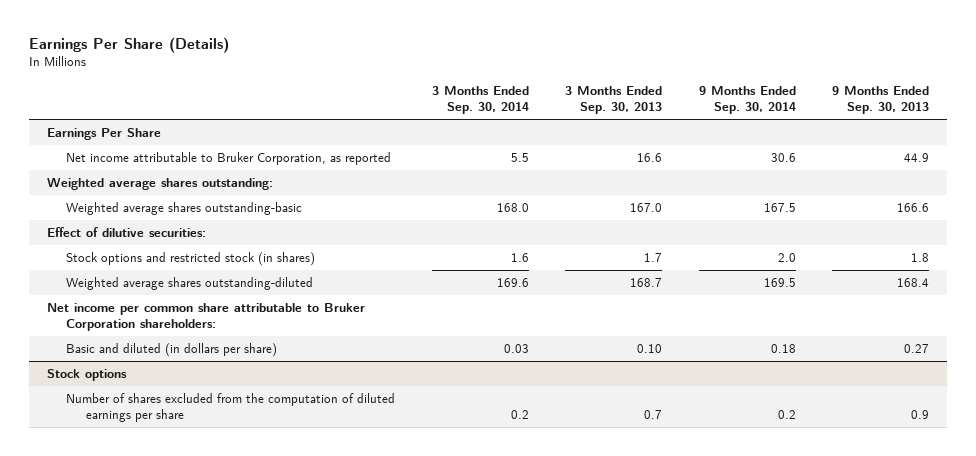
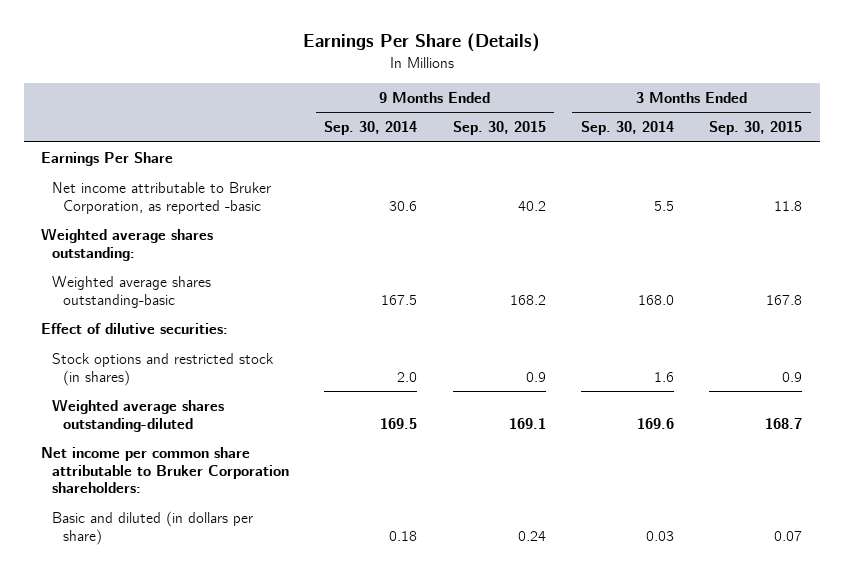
[565,86,663,115] 3 Months Ended Sep. 30, 2013 -> none
[831,86,929,115] 9 Months Ended Sep. 30, 2013 -> none
none -> [452,121,546,136] Sep. 30, 2015
none -> [709,121,803,136] Sep. 30, 2015
[66,151,392,165] Net income attributable to Bruker Corporation, as reported -> [52,181,272,214] Net income attributable to Bruker Corporation, as reported -basic
[47,368,128,381] Stock options -> none
[66,392,396,422] Number of shares excluded from the computation of diluted earnings per share -> none

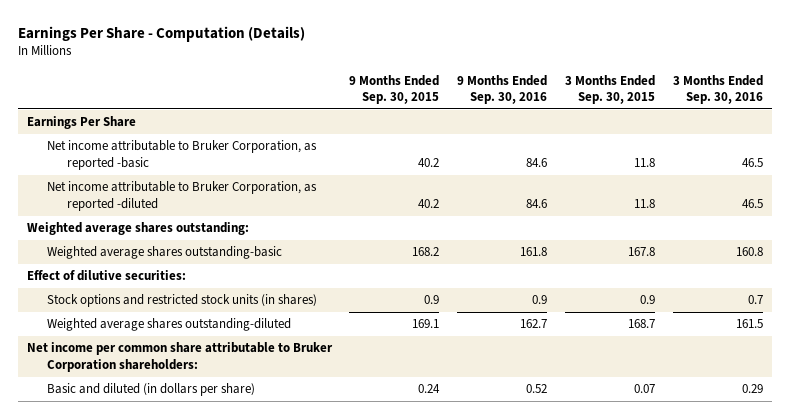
[302,33,540,53] Earnings Per Share (Details) -> [17,25,305,42] Earnings Per Share - Computation (Details)
[324,121,418,136] Sep. 30, 2014 -> none
[580,121,674,136] Sep. 30, 2014 -> none
none -> [457,74,548,105] 9 Months Ended Sep. 30, 2016
none -> [672,74,763,105] 3 Months Ended Sep. 30, 2016
none -> [46,181,317,211] Net income attributable to Bruker Corporation, as reported -diluted
[52,352,275,386] Stock options and restricted stock (in shares) -> [46,294,317,308] Stock options and restricted stock units (in shares)

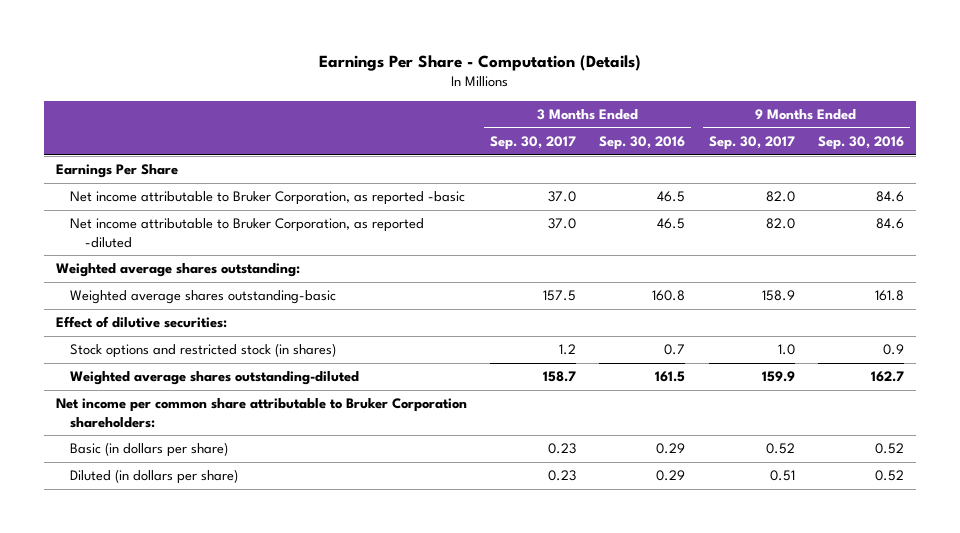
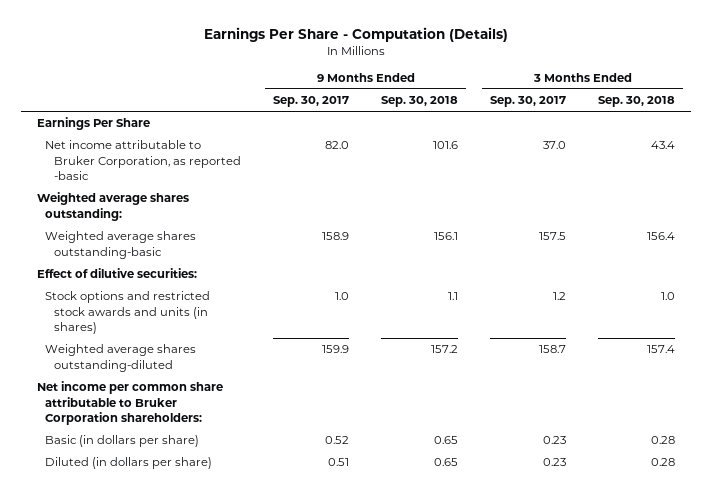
[599,136,686,151] Sep. 30, 2016 -> none
[817,136,904,151] Sep. 30, 2016 -> none
none -> [381,96,459,108] Sep. 30, 2018
none -> [598,96,676,108] Sep. 30, 2018
[70,218,425,248] Net income attributable to Bruker Corporation, as reported -diluted -> none
[70,343,337,359] Stock options and restricted stock (in shares) -> [45,291,211,334] Stock options and restricted stock awards and units (in shares)

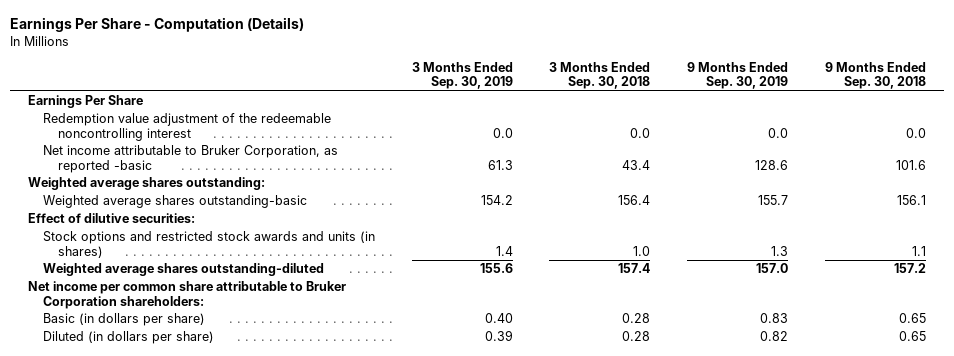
[273,96,350,108] Sep. 30, 2017 -> none
[490,96,567,108] Sep. 30, 2017 -> none
none -> [411,61,513,90] 3 Months Ended Sep. 30, 2019
none -> [687,61,789,90] 9 Months Ended Sep. 30, 2019
none -> [43,113,332,142] Redemption value adjustment of the redeemable noncontrolling interest

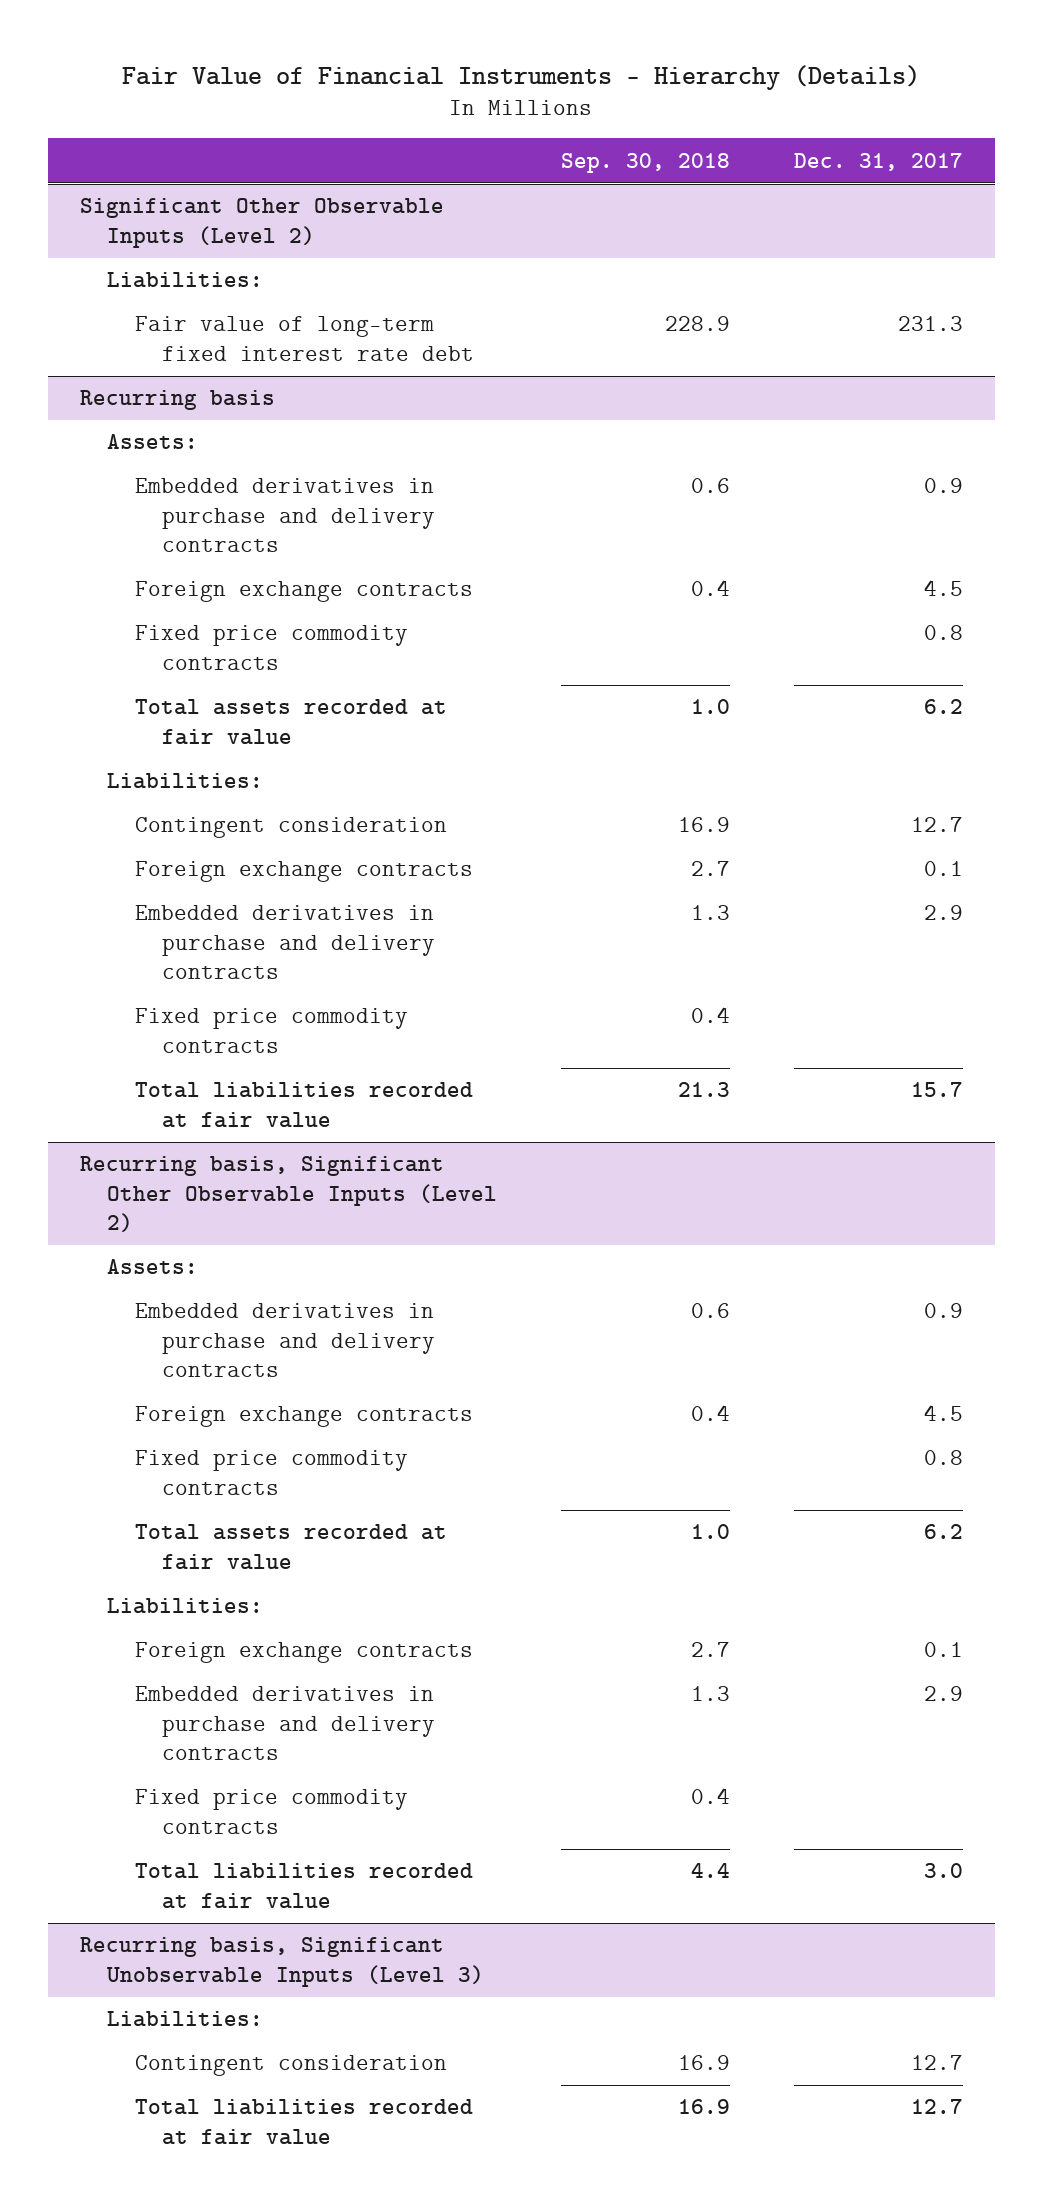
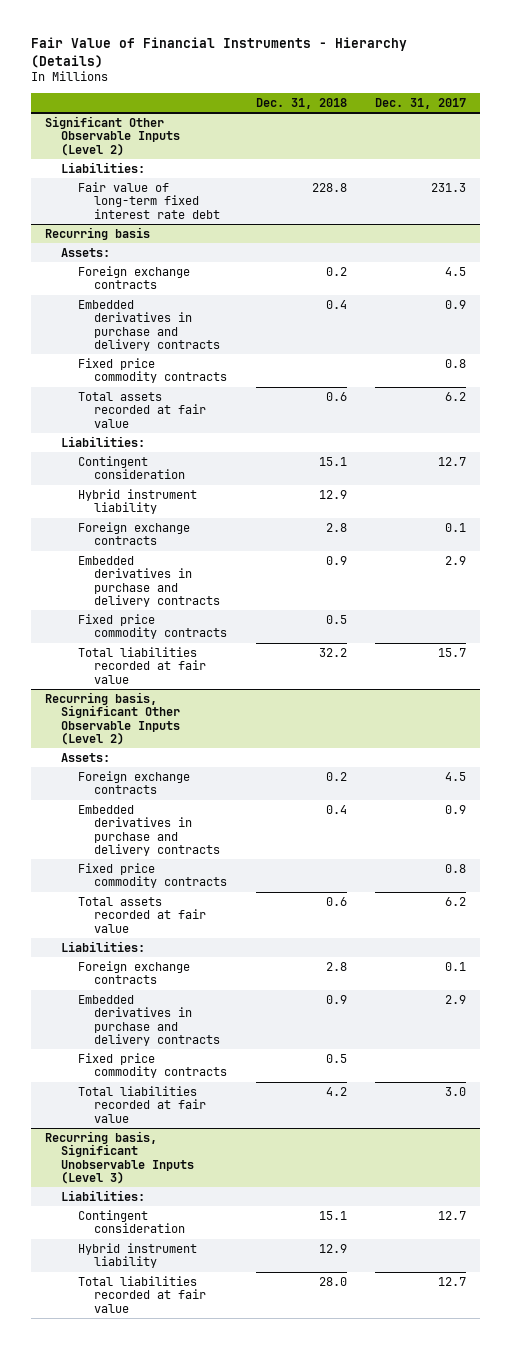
[561,152,731,173] Sep. 30, 2018 -> none
none -> [255,97,347,109] Dec. 31, 2018
[134,478,436,553] Embedded derivatives in purchase and delivery contracts -> [77,299,221,351] Embedded derivatives in purchase and delivery contracts
none -> [77,488,197,515] Hybrid instrument liability
[134,1303,436,1378] Embedded derivatives in purchase and delivery contracts -> [77,804,221,856] Embedded derivatives in purchase and delivery contracts
none -> [77,1242,197,1269] Hybrid instrument liability

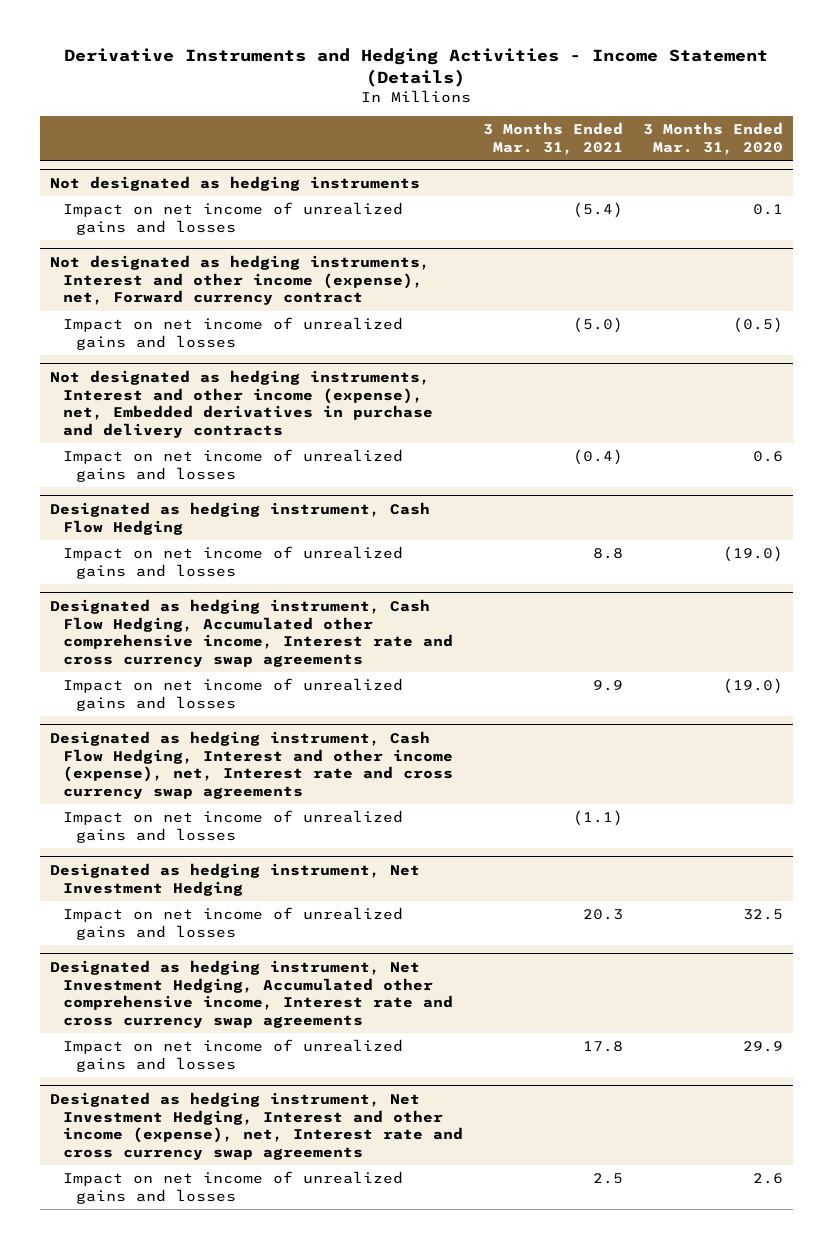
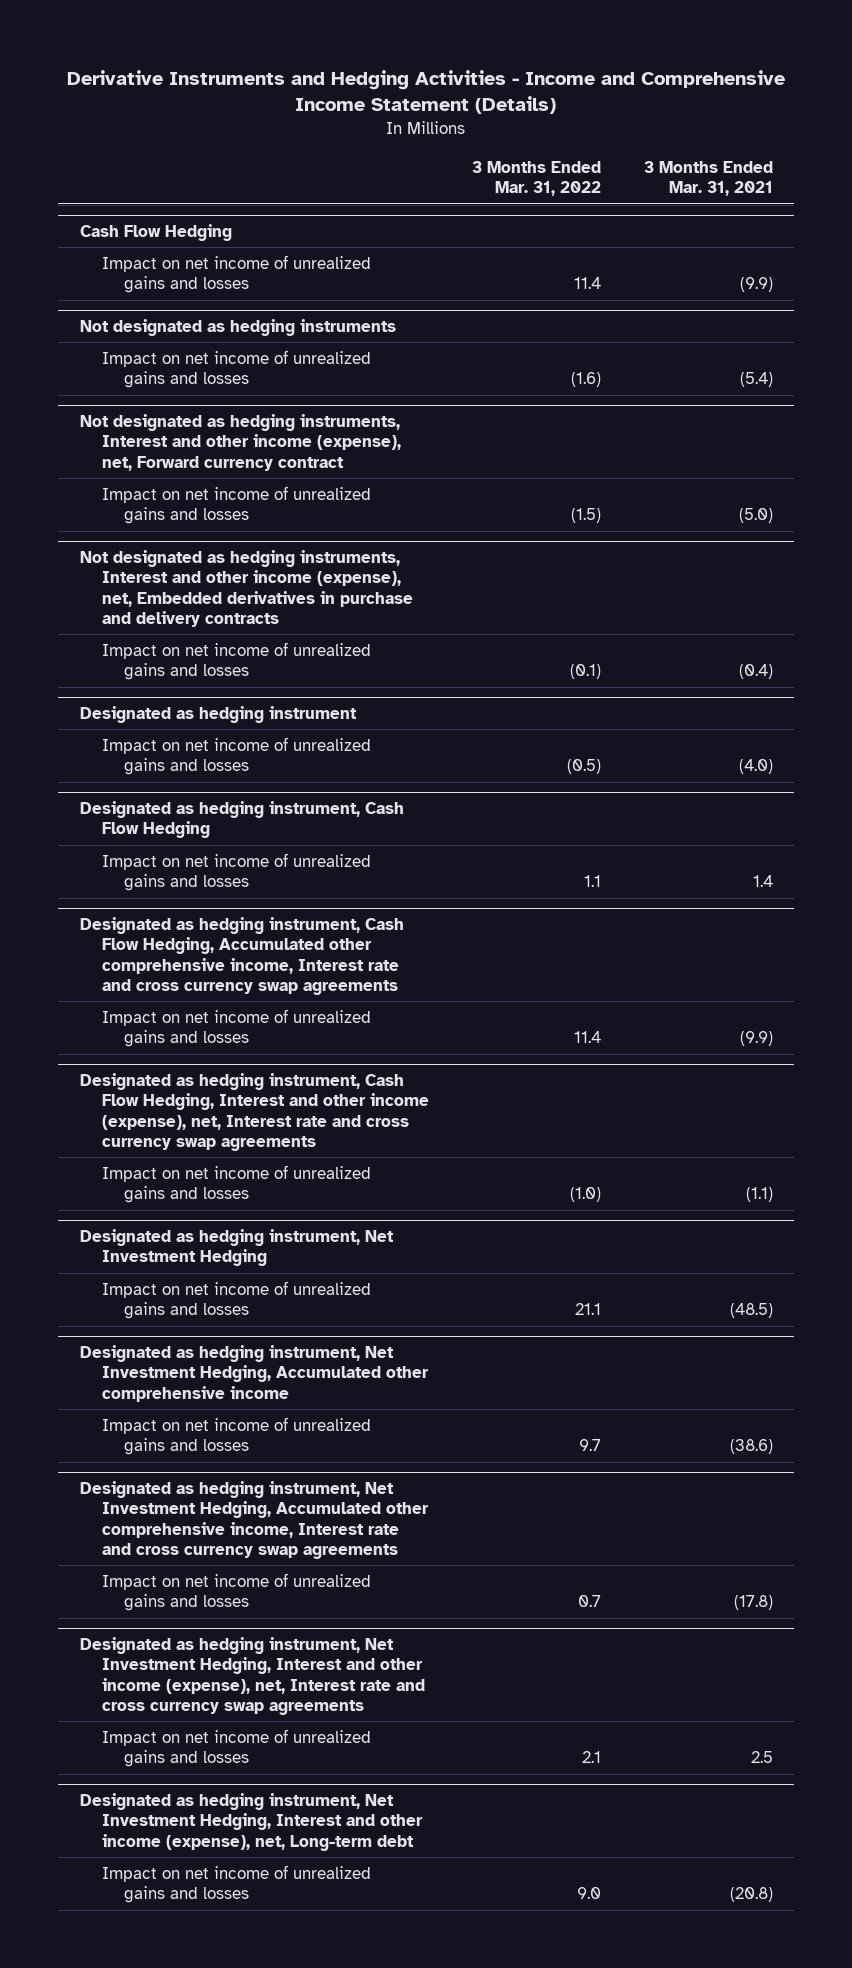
[64,48,769,88] Derivative Instruments and Hedging Activities - Income Statement (Details) -> [67,69,786,114] Derivative Instruments and Hedging Activities - Income and Comprehensive Income Statement (Details)
[642,122,783,155] 3 Months Ended Mar. 31, 2020 -> none
none -> [471,160,601,197] 3 Months Ended Mar. 31, 2022
none -> [79,224,232,242] Cash Flow Hedging
none -> [101,254,371,294] Impact on net income of unrealized gains and losses
none -> [79,706,357,724] Designated as hedging instrument
none -> [101,736,371,776] Impact on net income of unrealized gains and losses
[592,548,623,560] 8.8 -> [752,875,773,888] 1.4
[592,680,623,692] 9.9 -> [739,1031,773,1047] (9.9)
[582,909,623,921] 20.3 -> [729,1303,773,1319] (48.5)
none -> [79,1345,429,1402] Designated as hedging instrument, Net Investment Hedging, Accumulated other comprehensive income
none -> [101,1416,371,1456] Impact on net income of unrealized gains and losses
[582,1041,623,1053] 17.8 -> [733,1595,773,1611] (17.8)
none -> [79,1793,423,1851] Designated as hedging instrument, Net Investment Hedging, Interest and other income (expense), net, Long-term debt
none -> [101,1864,371,1904] Impact on net income of unrealized gains and losses

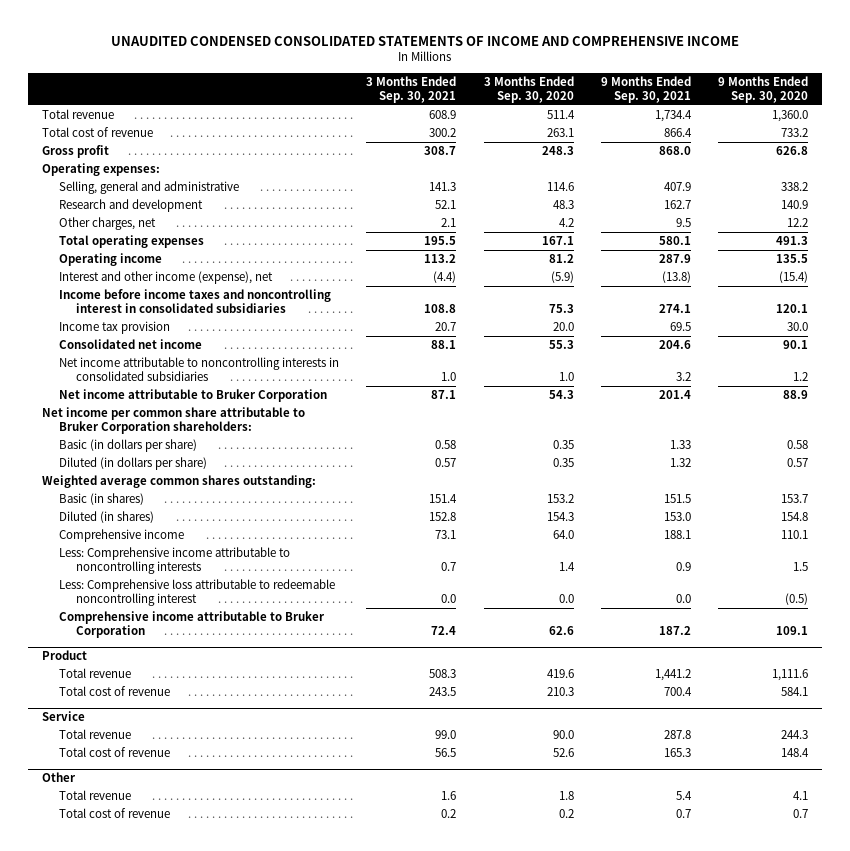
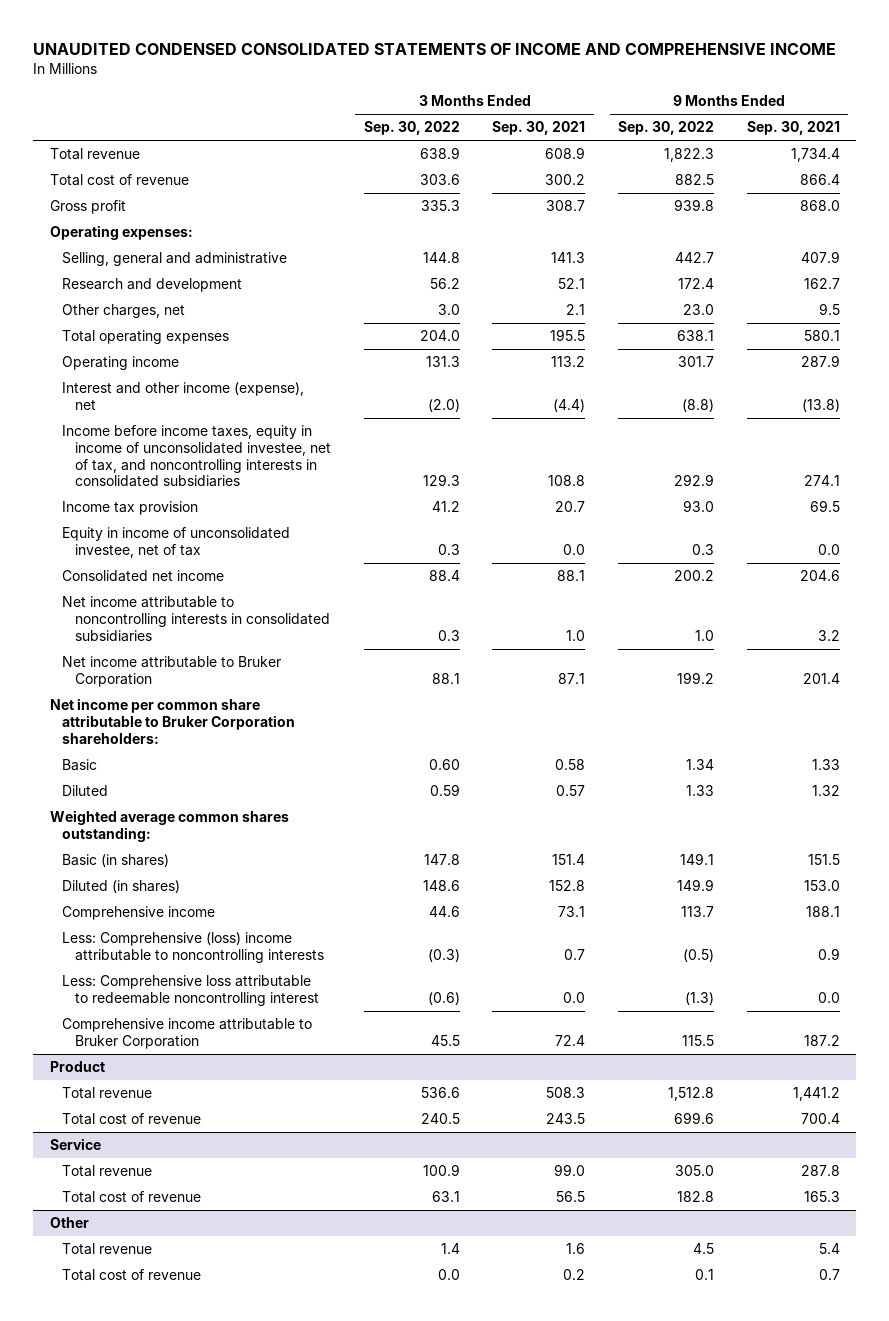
[483,76,574,104] 3 Months Ended Sep. 30, 2020 -> none
[718,76,809,104] 9 Months Ended Sep. 30, 2020 -> none
none -> [363,121,460,136] Sep. 30, 2022
none -> [618,121,715,136] Sep. 30, 2022
[59,289,332,314] Income before income taxes and noncontrolling interest in consolidated subsidiaries -> [62,425,331,488] Income before income taxes, equity in income of unconsolidated investee, net of tax, and noncontrolling interests in consolidated subsidiaries
none -> [62,527,291,558] Equity in income of unconsolidated investee, net of tax
[59,439,198,453] Basic (in dollars per share) -> [62,759,98,772] Basic
[59,457,208,471] Diluted (in dollars per share) -> [62,785,109,797] Diluted
[59,547,291,575] Less: Comprehensive income attributable to noncontrolling interests -> [62,932,324,963] Less: Comprehensive (loss) income attributable to noncontrolling interests

